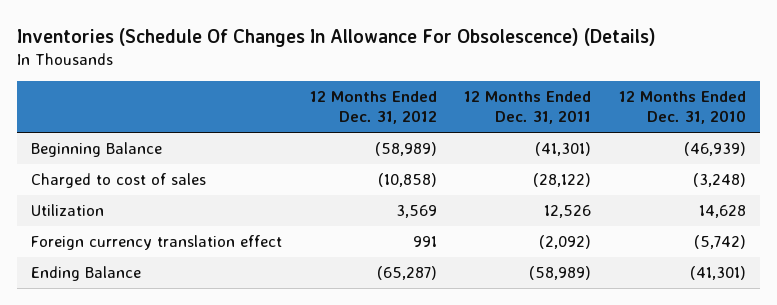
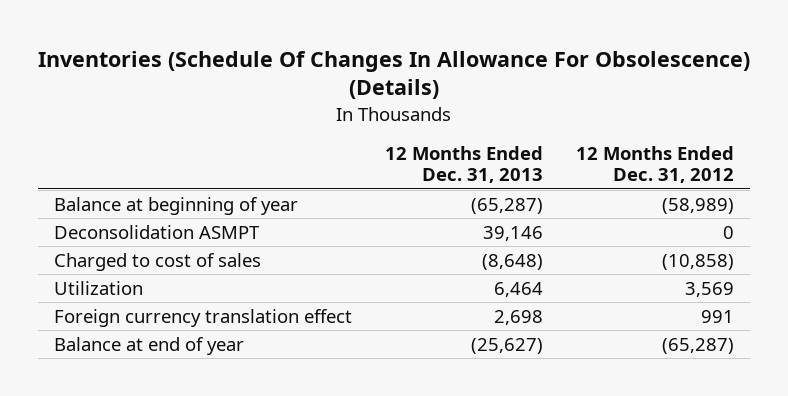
[464,91,592,125] 12 Months Ended Dec. 31, 2011 -> none
[619,91,747,125] 12 Months Ended Dec. 31, 2010 -> none
none -> [385,145,544,184] 12 Months Ended Dec. 31, 2013
[31,142,163,158] Beginning Balance -> [54,196,299,215] Balance at beginning of year
none -> [54,224,261,239] Deconsolidation ASMPT
[31,266,142,282] Ending Balance -> [54,336,245,355] Balance at end of year

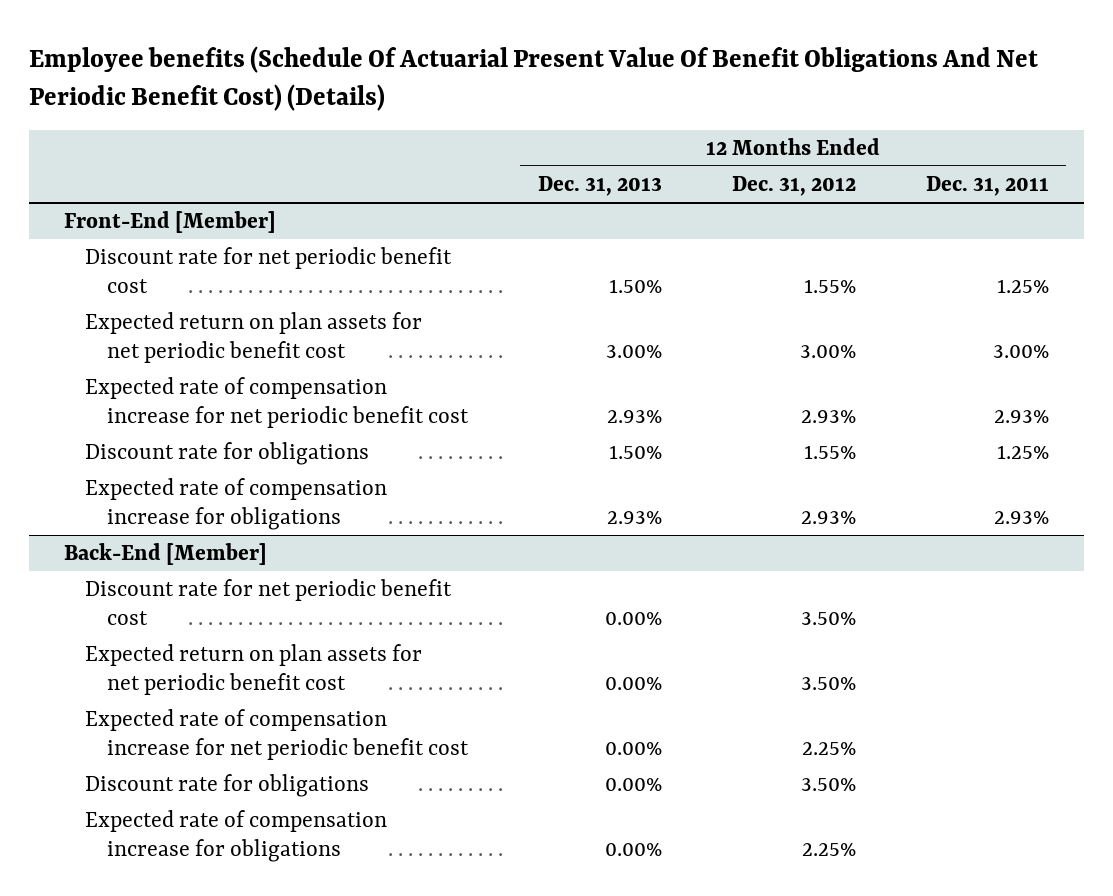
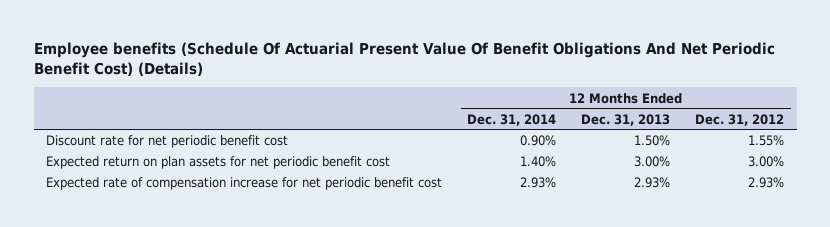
[925,176,1049,197] Dec. 31, 2011 -> none
none -> [467,113,557,126] Dec. 31, 2014
[63,211,276,234] Front-End [Member] -> none
[85,442,370,466] Discount rate for obligations -> none
[85,478,388,531] Expected rate of compensation increase for obligations -> none
[63,543,267,566] Back-End [Member] -> none
[85,579,453,626] Discount rate for net periodic benefit cost -> none
[85,644,423,696] Expected return on plan assets for net periodic benefit cost -> none
[85,709,469,761] Expected rate of compensation increase for net periodic benefit cost -> none
[85,774,370,798] Discount rate for obligations -> none
[85,810,388,863] Expected rate of compensation increase for obligations -> none

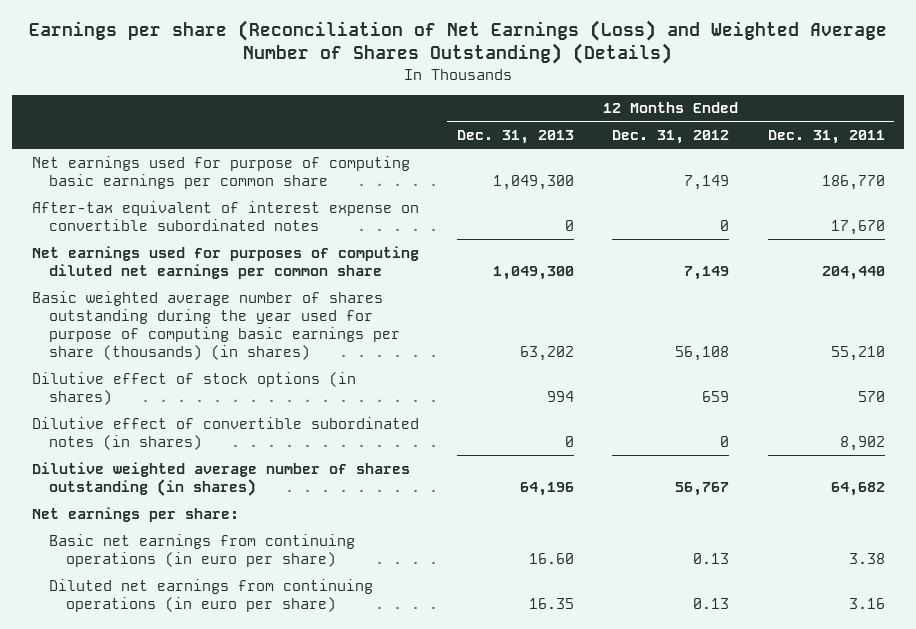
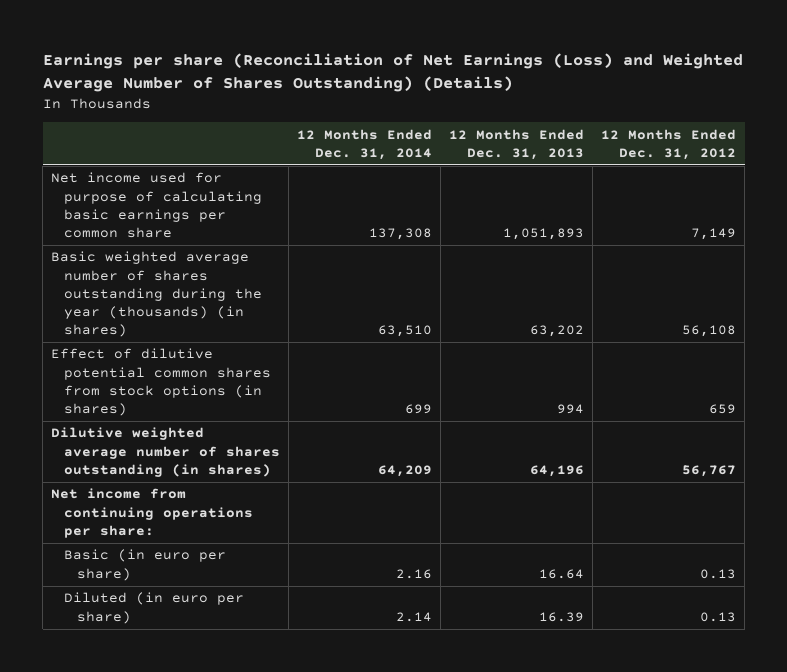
[767,130,885,145] Dec. 31, 2011 -> none
none -> [297,128,433,160] 12 Months Ended Dec. 31, 2014
[31,200,419,231] After-tax equivalent of interest expense on convertible subordinated notes -> none
[31,245,419,279] Net earnings used for purposes of computing diluted net earnings per common share -> none
[31,416,419,450] Dilutive effect of convertible subordinated notes (in shares) -> none
[31,155,410,189] Net earnings used for purpose of computing basic earnings per common share -> [51,172,263,239] Net income used for purpose of calculating basic earnings per common share
[493,174,575,190] 1,049,300 -> [503,228,585,241] 1,051,893
[31,290,400,360] Basic weighted average number of shares outstanding during the year used for purpose of computing basic earnings per share (thousands) (in shares) -> [51,251,263,338] Basic weighted average number of shares outstanding during the year (thousands) (in shares)
[31,371,356,405] Dilutive effect of stock options (in shares) -> [51,348,272,417] Effect of dilutive potential common shares from stock options (in shares)
[31,506,239,522] Net earnings per share: -> [51,488,254,538] Net income from continuing operations per share:
[48,533,355,567] Basic net earnings from continuing operations (in euro per share) -> [64,549,227,581] Basic (in euro per share)
[529,552,575,564] 16.60 -> [539,568,585,579] 16.64
[48,578,373,612] Diluted net earnings from continuing operations (in euro per share) -> [64,592,245,624] Diluted (in euro per share)
[529,597,575,609] 16.35 -> [539,611,585,622] 16.39

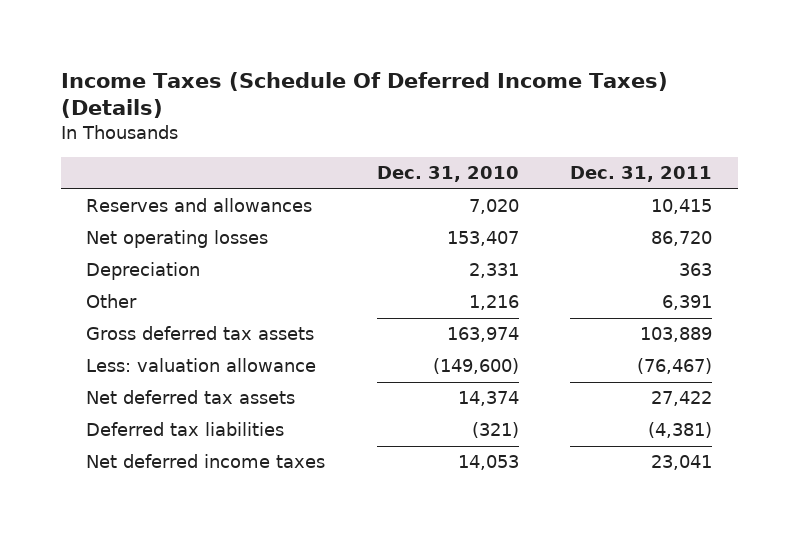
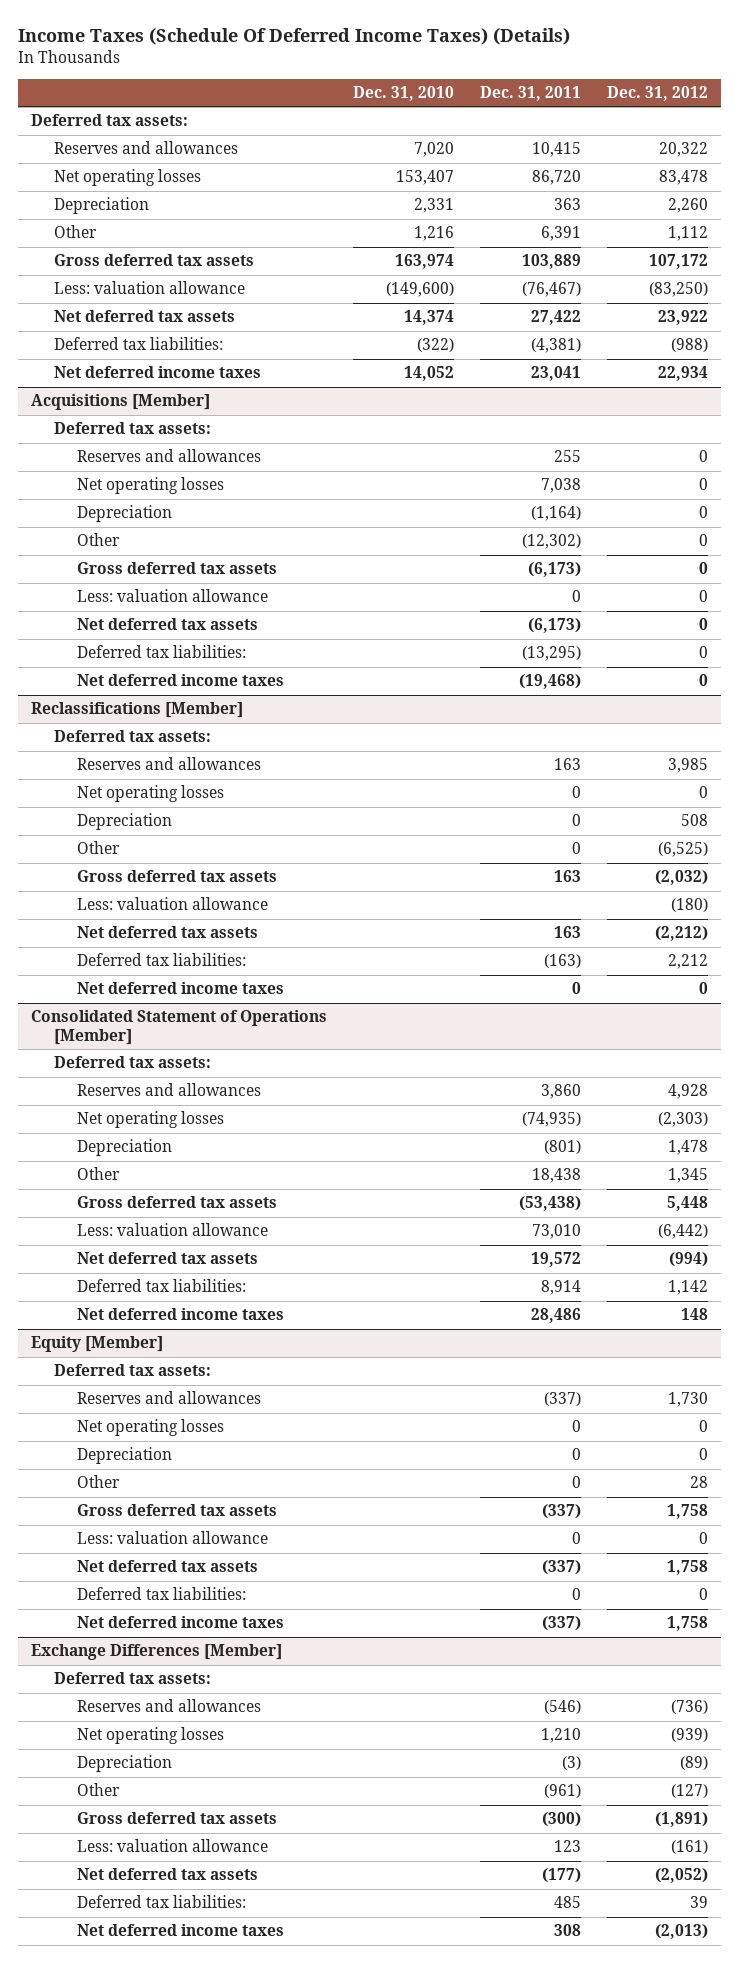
none -> [607,86,709,102] Dec. 31, 2012
none -> [31,114,189,127] Deferred tax assets:
[86,422,285,437] Deferred tax liabilities -> [54,337,224,351] Deferred tax liabilities:
[471,422,519,439] (321) -> [417,338,455,353] (322)
[457,455,519,471] 14,053 -> [404,366,455,382] 14,052
none -> [31,394,211,411] Acquisitions [Member]
none -> [54,422,212,435] Deferred tax assets:
none -> [76,449,261,463] Reserves and allowances
none -> [76,477,224,495] Net operating losses
none -> [76,505,172,523] Depreciation
none -> [76,533,120,547] Other
none -> [76,562,277,575] Gross deferred tax assets
none -> [76,589,268,603] Less: valuation allowance
none -> [76,618,258,631] Net deferred tax assets
none -> [76,645,246,659] Deferred tax liabilities:
none -> [76,674,284,687] Net deferred income taxes
none -> [31,702,244,719] Reclassifications [Member]
none -> [54,730,212,743] Deferred tax assets:
none -> [76,757,261,771] Reserves and allowances
none -> [76,785,224,803] Net operating losses
none -> [76,813,172,831] Depreciation
none -> [76,841,120,855] Other
none -> [76,870,277,883] Gross deferred tax assets
none -> [76,897,268,911] Less: valuation allowance
none -> [76,926,258,939] Net deferred tax assets
none -> [76,953,246,967] Deferred tax liabilities:
none -> [76,982,284,995] Net deferred income taxes
none -> [31,1010,328,1045] Consolidated Statement of Operations [Member]
none -> [54,1056,212,1069] Deferred tax assets:
none -> [76,1083,261,1097] Reserves and allowances
none -> [76,1111,224,1129] Net operating losses
none -> [76,1139,172,1157] Depreciation
none -> [76,1167,120,1181] Other
none -> [76,1196,277,1209] Gross deferred tax assets
none -> [76,1223,268,1237] Less: valuation allowance
none -> [76,1252,258,1265] Net deferred tax assets
none -> [76,1279,246,1293] Deferred tax liabilities:
none -> [76,1308,284,1321] Net deferred income taxes
none -> [31,1336,164,1353] Equity [Member]
none -> [54,1364,212,1377] Deferred tax assets:
none -> [76,1391,261,1405] Reserves and allowances
none -> [76,1419,224,1437] Net operating losses
none -> [76,1447,172,1465] Depreciation
none -> [76,1475,120,1489] Other
none -> [76,1504,277,1517] Gross deferred tax assets
none -> [76,1531,268,1545] Less: valuation allowance
none -> [76,1560,258,1573] Net deferred tax assets
none -> [76,1587,246,1601] Deferred tax liabilities:
none -> [76,1616,284,1629] Net deferred income taxes
none -> [31,1644,283,1661] Exchange Differences [Member]
none -> [54,1672,212,1685] Deferred tax assets:
none -> [76,1699,261,1713] Reserves and allowances
none -> [76,1727,224,1745] Net operating losses
none -> [76,1755,172,1773] Depreciation
none -> [76,1783,120,1797] Other
none -> [76,1812,277,1825] Gross deferred tax assets
none -> [76,1839,268,1853] Less: valuation allowance
none -> [76,1868,258,1881] Net deferred tax assets
none -> [76,1895,246,1909] Deferred tax liabilities:
none -> [76,1924,284,1937] Net deferred income taxes

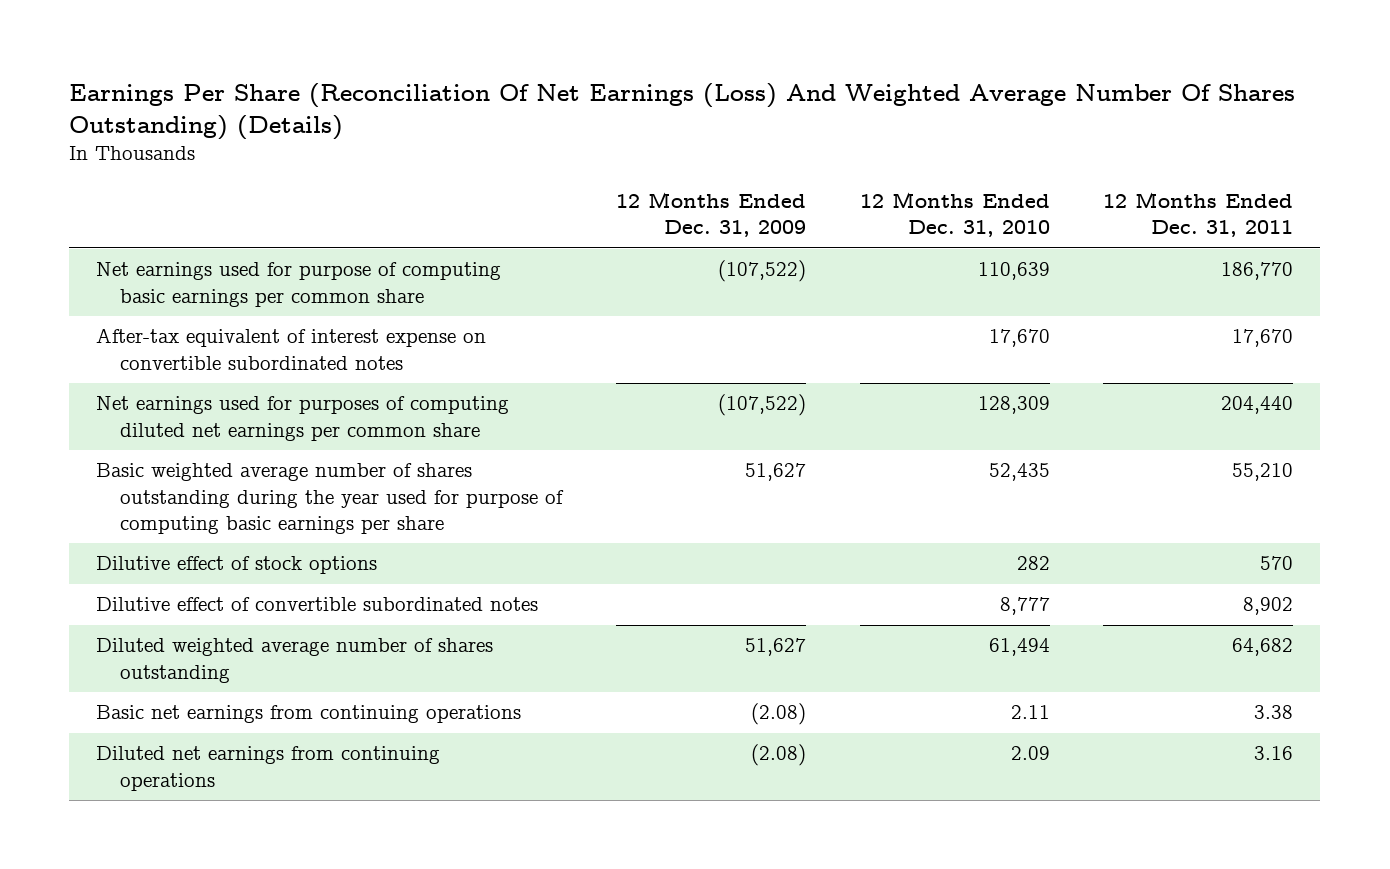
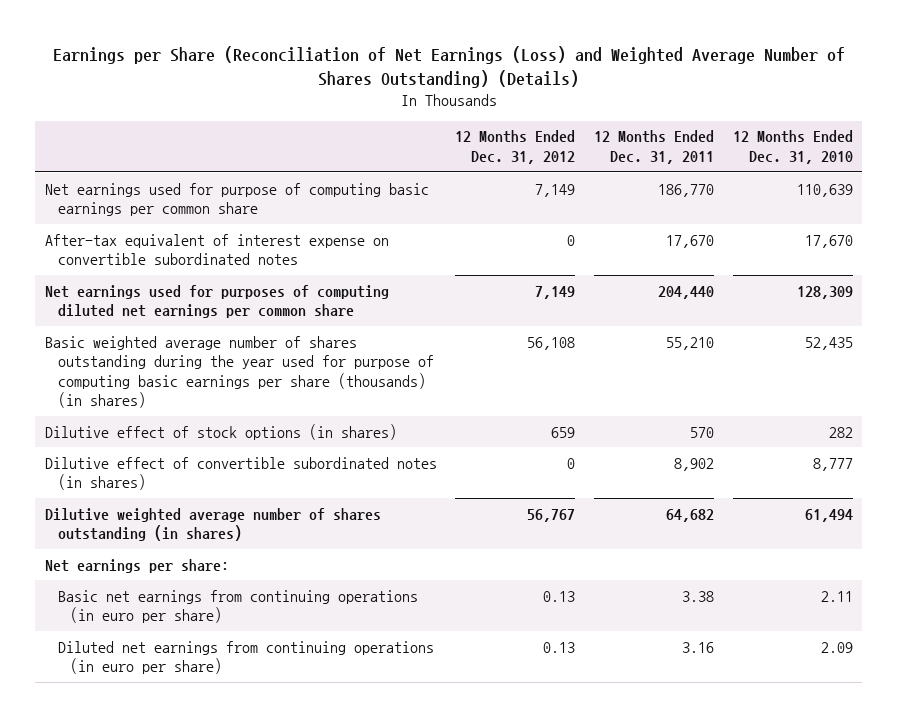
[69,83,1296,140] Earnings Per Share (Reconciliation Of Net Earnings (Loss) And Weighted Average Number Of Shares Outstanding) (Details) -> [52,45,845,88] Earnings per Share (Reconciliation of Net Earnings (Loss) and Weighted Average Number of Shares Outstanding) (Details)
[616,192,807,238] 12 Months Ended Dec. 31, 2009 -> none
none -> [455,130,576,164] 12 Months Ended Dec. 31, 2012
[96,463,565,534] Basic weighted average number of shares outstanding during the year used for purpose of computing basic earnings per share -> [44,335,434,409] Basic weighted average number of shares outstanding during the year used for purpose of computing basic earnings per share (thousands) (in shares)
[96,556,378,575] Dilutive effect of stock options -> [44,423,397,440] Dilutive effect of stock options (in shares)
[96,597,539,612] Dilutive effect of convertible subordinated notes -> [44,456,437,491] Dilutive effect of convertible subordinated notes (in shares)
[96,638,494,683] Diluted weighted average number of shares outstanding -> [44,507,381,542] Dilutive weighted average number of shares outstanding (in shares)
none -> [44,558,229,573] Net earnings per share:
[96,705,522,724] Basic net earnings from continuing operations -> [57,589,418,624] Basic net earnings from continuing operations (in euro per share)
[96,746,441,791] Diluted net earnings from continuing operations -> [57,640,434,675] Diluted net earnings from continuing operations (in euro per share)

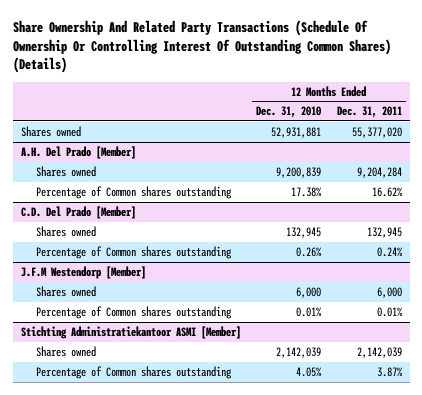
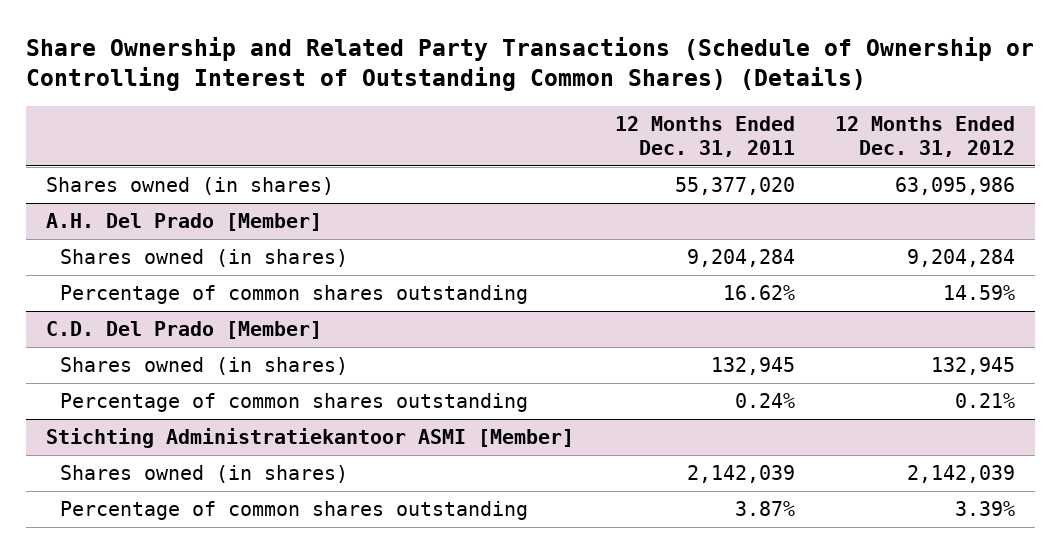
[12,19,391,74] Share Ownership And Related Party Transactions (Schedule Of Ownership Or Controlling Interest Of Outstanding Common Shares) (Details) -> [25,37,1034,92] Share Ownership and Related Party Transactions (Schedule of Ownership or Controlling Interest of Outstanding Common Shares) (Details)
[256,106,322,119] Dec. 31, 2010 -> none
none -> [835,115,1016,158] 12 Months Ended Dec. 31, 2012
[20,126,81,138] Shares owned -> [46,176,335,195] Shares owned (in shares)
[36,166,97,178] Shares owned -> [60,248,349,267] Shares owned (in shares)
[36,186,233,200] Percentage of Common shares outstanding -> [60,284,529,304] Percentage of common shares outstanding
[20,266,146,280] J.F.M Westendorp [Member] -> none
[36,286,97,298] Shares owned -> none
[36,306,233,320] Percentage of Common shares outstanding -> none
[36,226,97,238] Shares owned -> [60,356,349,375] Shares owned (in shares)
[36,246,233,260] Percentage of Common shares outstanding -> [60,392,529,412] Percentage of common shares outstanding
[36,346,97,358] Shares owned -> [60,464,349,483] Shares owned (in shares)
[36,366,233,380] Percentage of Common shares outstanding -> [60,500,529,520] Percentage of common shares outstanding

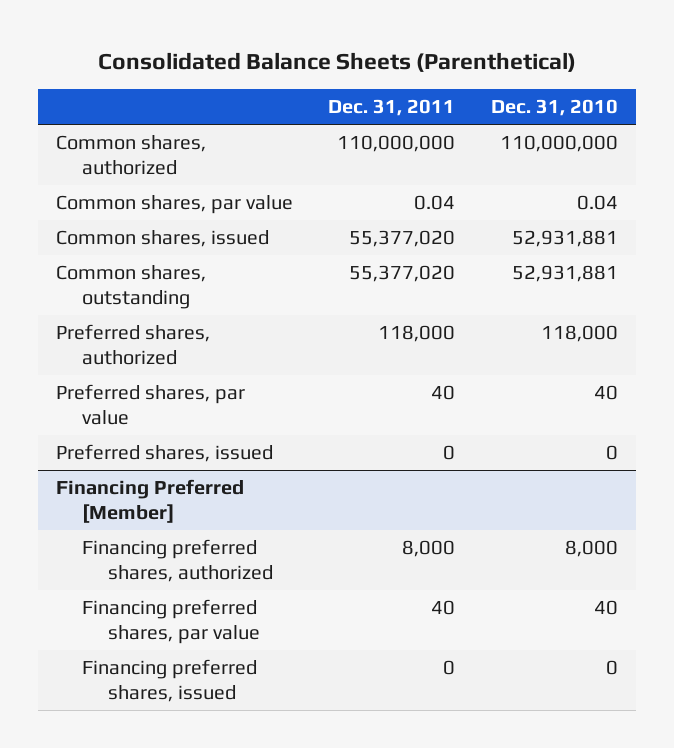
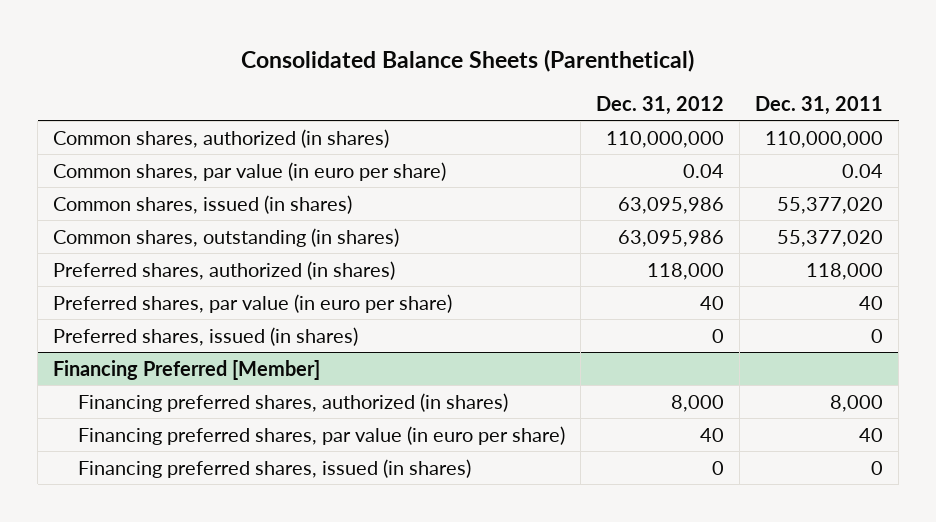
[490,98,618,116] Dec. 31, 2010 -> none
none -> [595,95,724,115] Dec. 31, 2012
[55,135,206,176] Common shares, authorized -> [53,128,390,148] Common shares, authorized (in shares)
[55,195,293,215] Common shares, par value -> [53,161,447,181] Common shares, par value (in euro per share)
[55,230,269,248] Common shares, issued -> [53,194,353,214] Common shares, issued (in shares)
[55,265,206,310] Common shares, outstanding -> [53,227,400,247] Common shares, outstanding (in shares)
[55,324,210,366] Preferred shares, authorized -> [53,260,396,280] Preferred shares, authorized (in shares)
[55,384,245,426] Preferred shares, par value -> [53,293,453,313] Preferred shares, par value (in euro per share)
[55,444,273,463] Preferred shares, issued -> [53,326,359,346] Preferred shares, issued (in shares)
[81,539,273,583] Financing preferred shares, authorized -> [77,392,508,412] Financing preferred shares, authorized (in shares)
[81,599,260,645] Financing preferred shares, par value -> [77,425,565,445] Financing preferred shares, par value (in euro per share)
[81,659,257,703] Financing preferred shares, issued -> [77,458,471,478] Financing preferred shares, issued (in shares)

